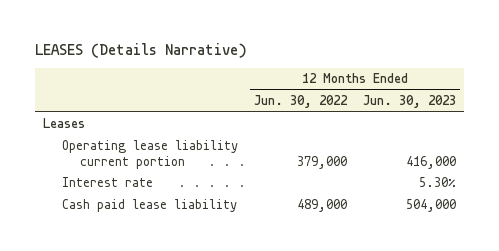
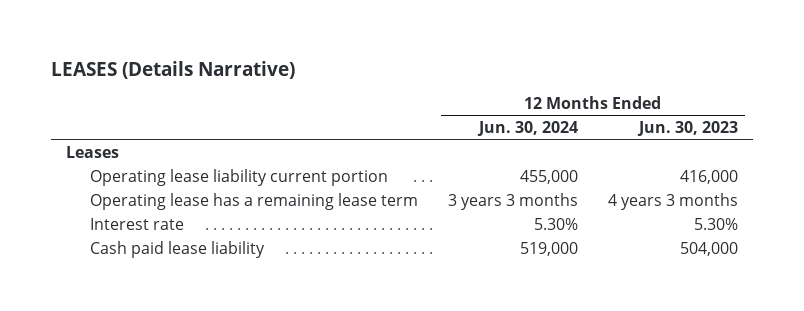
[253,95,348,109] Jun. 30, 2022 -> none
none -> [477,121,579,137] Jun. 30, 2024
none -> [90,192,419,210] Operating lease has a remaining lease term

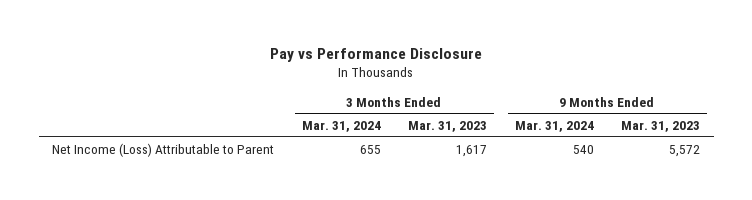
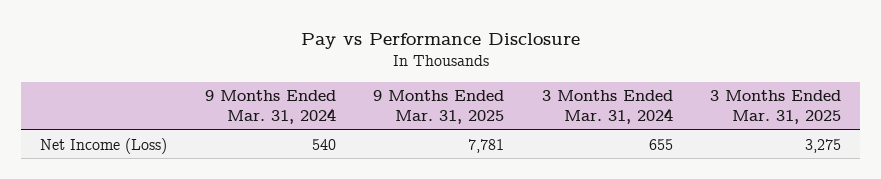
[408,121,488,133] Mar. 31, 2023 -> none
[620,121,700,133] Mar. 31, 2023 -> none
none -> [373,90,505,124] 9 Months Ended Mar. 31, 2025
none -> [709,90,841,124] 3 Months Ended Mar. 31, 2025
[52,143,275,158] Net Income (Loss) Attributable to Parent -> [40,137,168,154] Net Income (Loss)

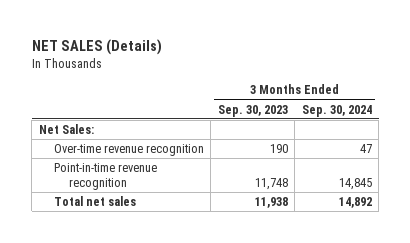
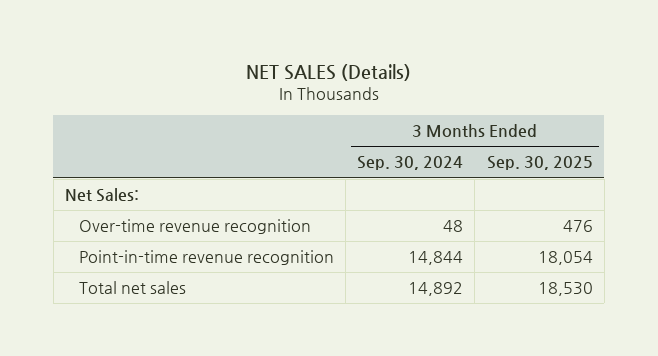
[217,104,288,117] Sep. 30, 2023 -> none
none -> [486,156,593,171] Sep. 30, 2025
[359,144,372,154] 47 -> [443,220,464,233] 48
[338,178,372,191] 14,845 -> [408,251,464,266] 14,844

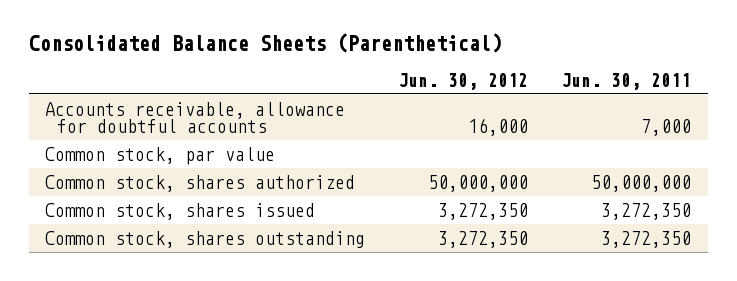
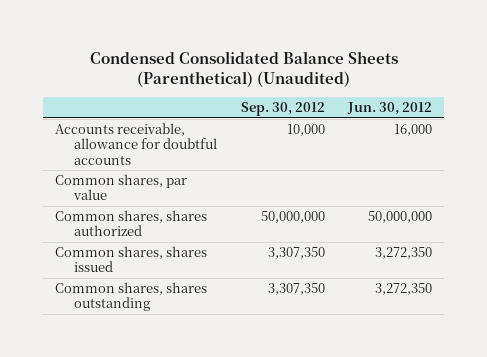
[28,33,502,54] Consolidated Balance Sheets (Parenthetical) -> [89,50,398,88] Condensed Consolidated Balance Sheets (Parenthetical) (Unaudited)
[561,72,692,90] Jun. 30, 2011 -> none
none -> [240,102,325,117] Sep. 30, 2012
[45,146,276,165] Common stock, par value -> [55,173,188,201] Common shares, par value
[45,174,356,192] Common stock, shares authorized -> [55,209,208,237] Common shares, shares authorized
[45,202,316,220] Common stock, shares issued -> [55,245,208,273] Common shares, shares issued
[45,230,366,248] Common stock, shares outstanding -> [55,281,208,312] Common shares, shares outstanding

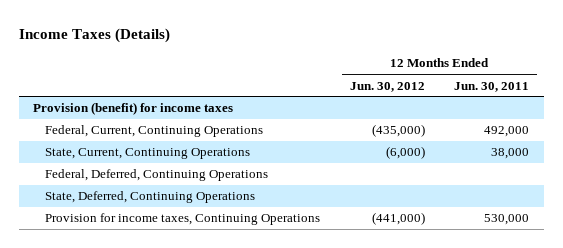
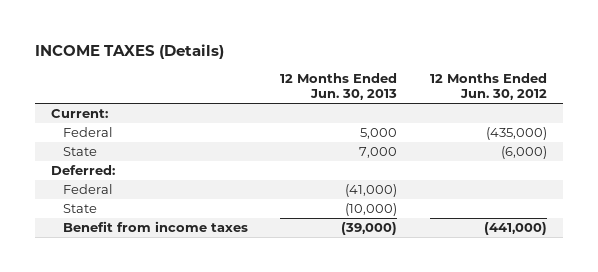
[18,28,170,44] Income Taxes (Details) -> [35,43,225,59] INCOME TAXES (Details)
[454,81,530,92] Jun. 30, 2011 -> none
none -> [280,72,398,101] 12 Months Ended Jun. 30, 2013
[33,102,234,116] Provision (benefit) for income taxes -> none
none -> [51,109,109,119] Current:
[44,125,263,138] Federal, Current, Continuing Operations -> [62,127,113,138] Federal
[44,148,250,160] State, Current, Continuing Operations -> [62,147,97,157] State
none -> [51,165,116,176] Deferred:
[44,169,268,182] Federal, Deferred, Continuing Operations -> [62,184,113,195] Federal
[44,191,255,204] State, Deferred, Continuing Operations -> [62,204,97,214] State
[44,213,320,226] Provision for income taxes, Continuing Operations -> [62,221,248,233] Benefit from income taxes

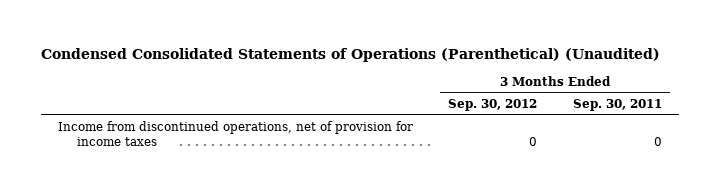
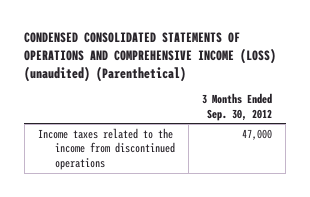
[40,48,660,63] Condensed Consolidated Statements of Operations (Parenthetical) (Unaudited) -> [24,32,277,82] CONDENSED CONSOLIDATED STATEMENTS OF OPERATIONS AND COMPREHENSIVE INCOME (LOSS) (unaudited) (Parenthetical)
[572,98,662,111] Sep. 30, 2011 -> none
[58,121,414,146] Income from discontinued operations, net of provision for income taxes -> [37,127,175,171] Income taxes related to the income from discontinued operations
[529,136,538,146] 0 -> [241,128,272,140] 47,000

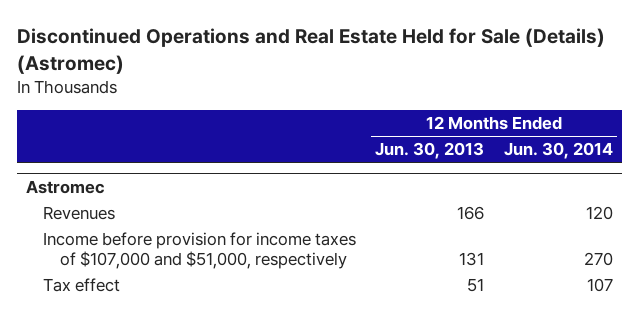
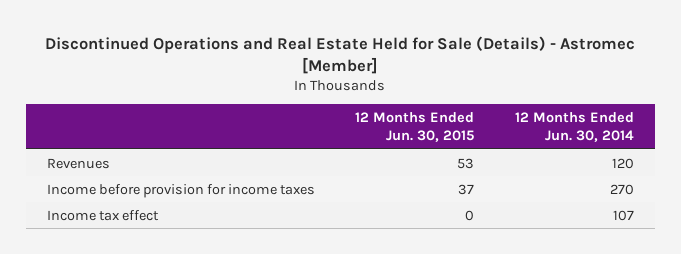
[16,28,605,74] Discontinued Operations and Real Estate Held for Sale (Details) (Astromec) -> [45,35,636,74] Discontinued Operations and Real Estate Held for Sale (Details) - Astromec [Member]
[375,142,485,160] Jun. 30, 2013 -> none
none -> [355,111,475,143] 12 Months Ended Jun. 30, 2015
[26,180,106,195] Astromec -> none
[43,232,357,270] Income before provision for income taxes of $107,000 and $51,000, respectively -> [46,183,315,198] Income before provision for income taxes
[43,278,121,293] Tax effect -> [46,209,159,221] Income tax effect

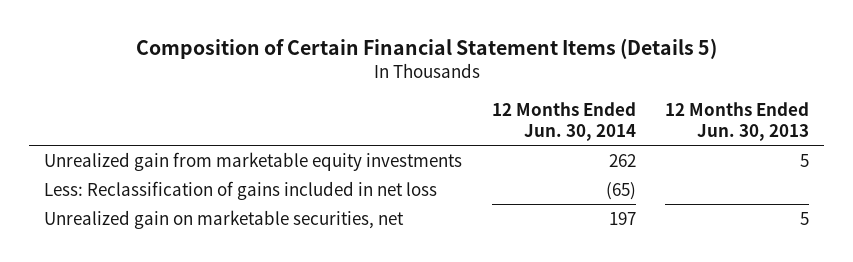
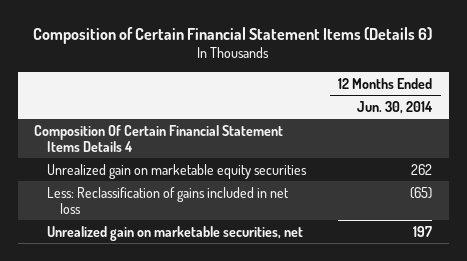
[135,38,717,60] Composition of Certain Financial Statement Items (Details 5) -> [33,26,433,44] Composition of Certain Financial Statement Items (Details 6)
[665,101,810,142] 12 Months Ended Jun. 30, 2013 -> none
none -> [34,124,284,152] Composition Of Certain Financial Statement Items Details 4
[43,151,462,171] Unrealized gain from marketable equity investments -> [47,163,308,179] Unrealized gain on marketable equity securities

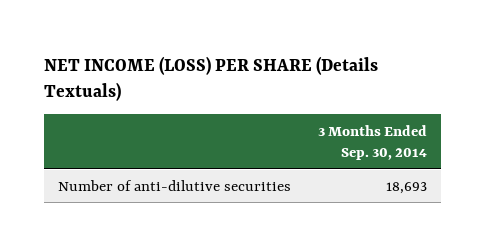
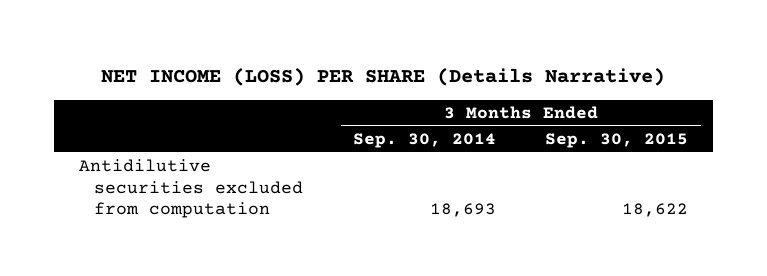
[43,55,378,102] NET INCOME (LOSS) PER SHARE (Details Textuals) -> [101,67,666,86] NET INCOME (LOSS) PER SHARE (Details Narrative)
none -> [545,132,689,148] Sep. 30, 2015
[57,180,291,192] Number of anti-dilutive securities -> [78,159,304,219] Antidilutive securities excluded from computation

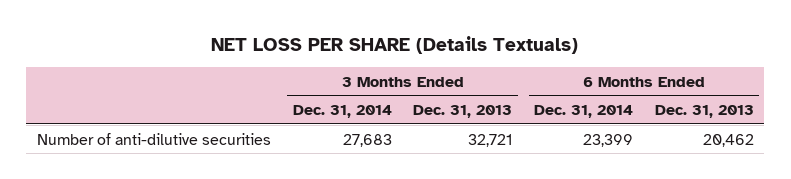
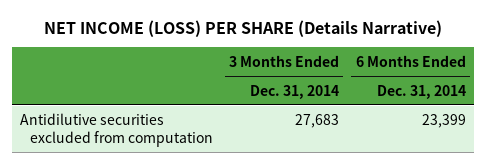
[211,36,579,55] NET LOSS PER SHARE (Details Textuals) -> [43,19,442,37] NET INCOME (LOSS) PER SHARE (Details Narrative)
[413,105,513,119] Dec. 31, 2013 -> none
[654,105,754,119] Dec. 31, 2013 -> none
[37,132,272,145] Number of anti-dilutive securities -> [20,113,213,148] Antidilutive securities excluded from computation

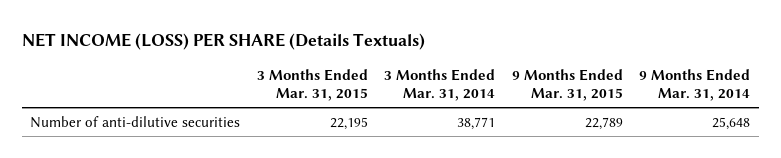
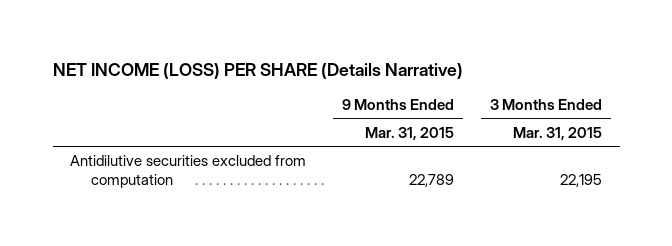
[22,32,426,50] NET INCOME (LOSS) PER SHARE (Details Textuals) -> [52,62,463,79] NET INCOME (LOSS) PER SHARE (Details Narrative)
[384,68,496,102] 3 Months Ended Mar. 31, 2014 -> none
[639,68,751,102] 9 Months Ended Mar. 31, 2014 -> none
[30,115,241,128] Number of anti-dilutive securities -> [70,155,307,188] Antidilutive securities excluded from computation

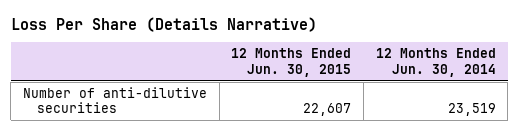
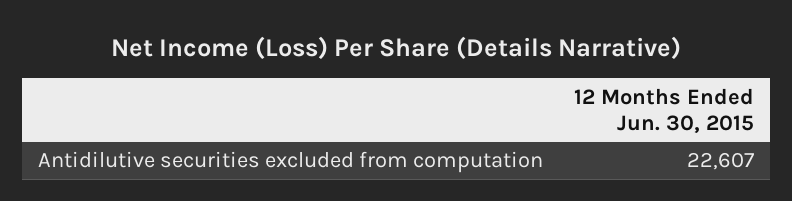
[10,16,317,32] Loss Per Share (Details Narrative) -> [111,36,682,61] Net Income (Loss) Per Share (Details Narrative)
[375,48,496,77] 12 Months Ended Jun. 30, 2014 -> none
[22,86,207,114] Number of anti-dilutive securities -> [37,151,543,174] Antidilutive securities excluded from computation

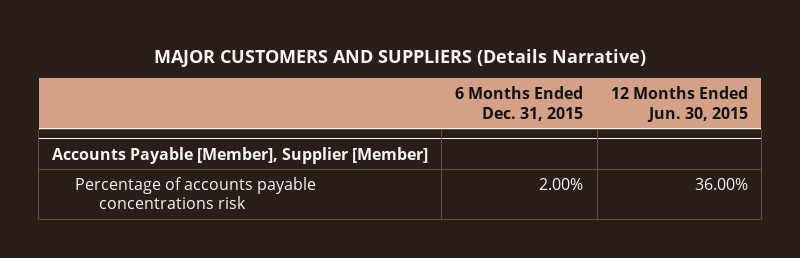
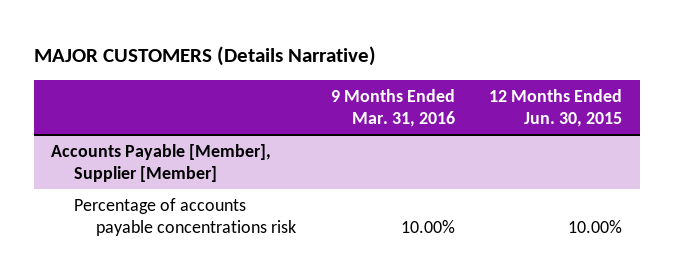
[153,48,646,67] MAJOR CUSTOMERS AND SUPPLIERS (Details Narrative) -> [33,46,376,67] MAJOR CUSTOMERS (Details Narrative)
[455,85,584,121] 6 Months Ended Dec. 31, 2015 -> none
none -> [330,88,455,128] 9 Months Ended Mar. 31, 2016
[694,177,748,190] 36.00% -> [568,220,623,234] 10.00%

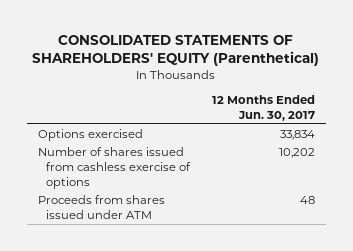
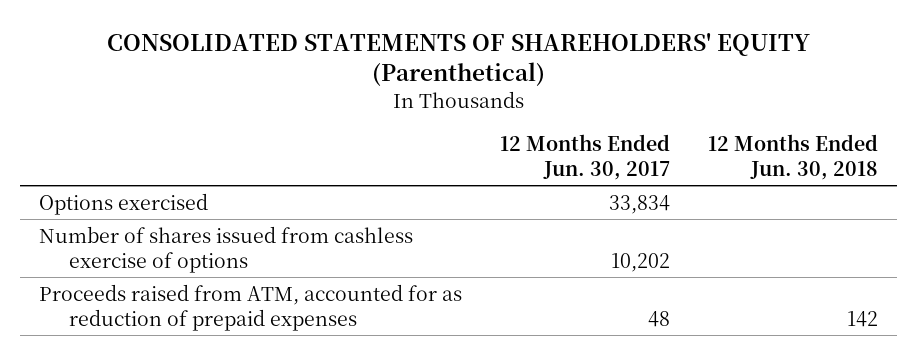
none -> [707,133,878,180] 12 Months Ended Jun. 30, 2018
[37,195,165,220] Proceeds from shares issued under ATM -> none
none -> [39,283,463,331] Proceeds raised from ATM, accounted for as reduction of prepaid expenses

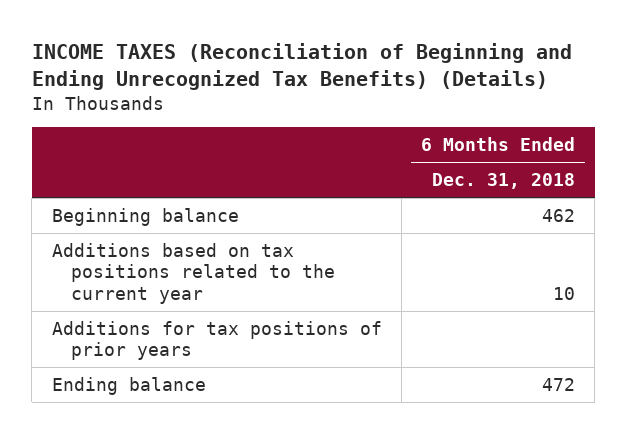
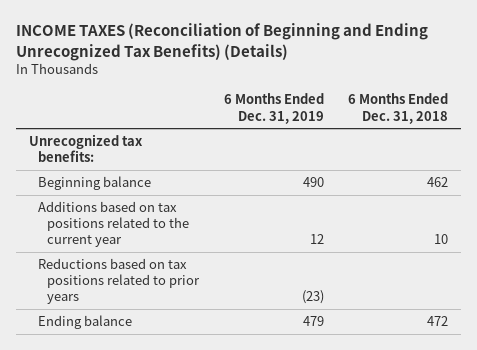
none -> [223,93,324,124] 6 Months Ended Dec. 31, 2019
none -> [28,134,143,163] Unrecognized tax benefits:
[51,320,382,361] Additions for tax positions of prior years -> [37,258,200,305] Reductions based on tax positions related to prior years

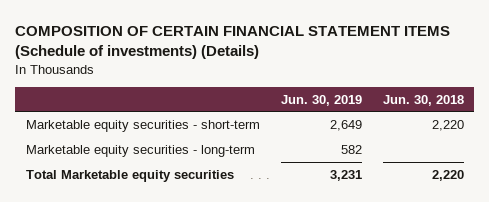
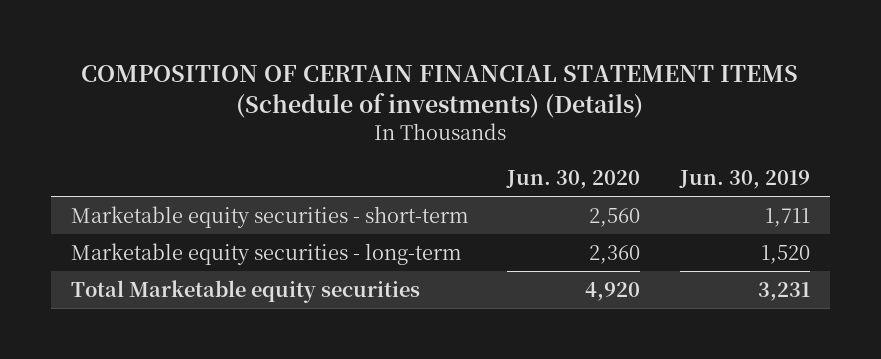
[382,94,464,106] Jun. 30, 2018 -> none
none -> [506,170,641,190] Jun. 30, 2020
[329,119,362,131] 2,649 -> [764,207,810,227] 1,711
[340,144,362,154] 582 -> [760,244,810,264] 1,520

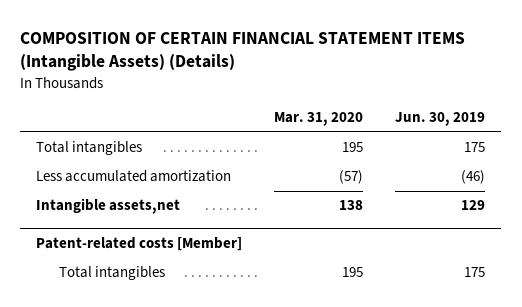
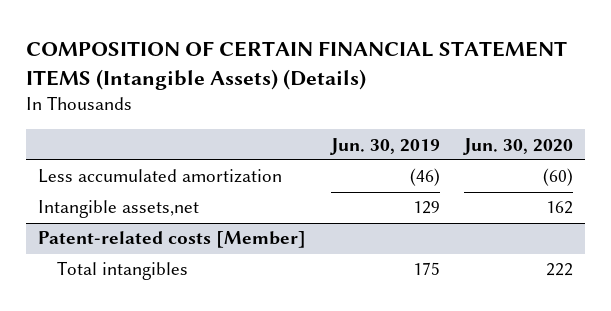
[274,112,364,127] Mar. 31, 2020 -> none
none -> [462,137,573,155] Jun. 30, 2020
[36,141,143,156] Total intangibles -> none

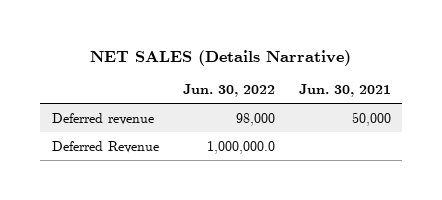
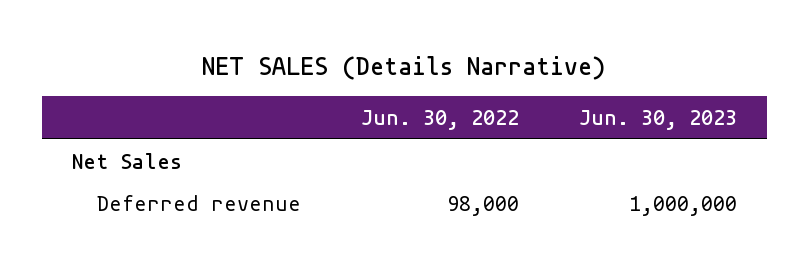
[298,84,391,98] Jun. 30, 2021 -> none
none -> [578,109,737,130] Jun. 30, 2023
none -> [71,152,182,169] Net Sales
[51,140,159,153] Deferred Revenue -> none

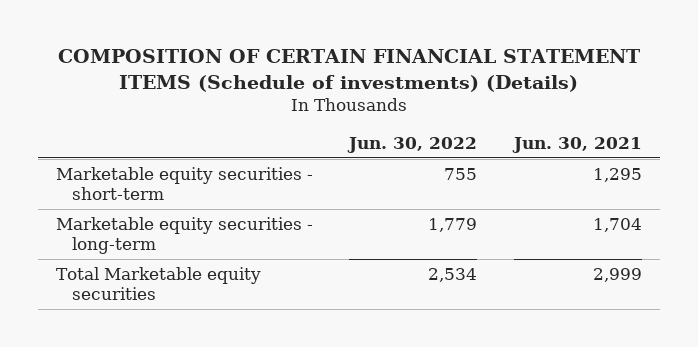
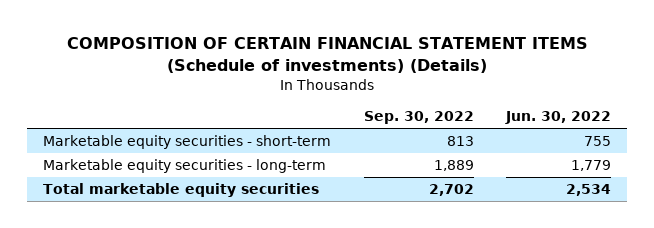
[511,136,642,153] Jun. 30, 2021 -> none
none -> [363,111,474,125] Sep. 30, 2022
[55,266,261,300] Total Marketable equity securities -> [43,183,320,198] Total marketable equity securities

